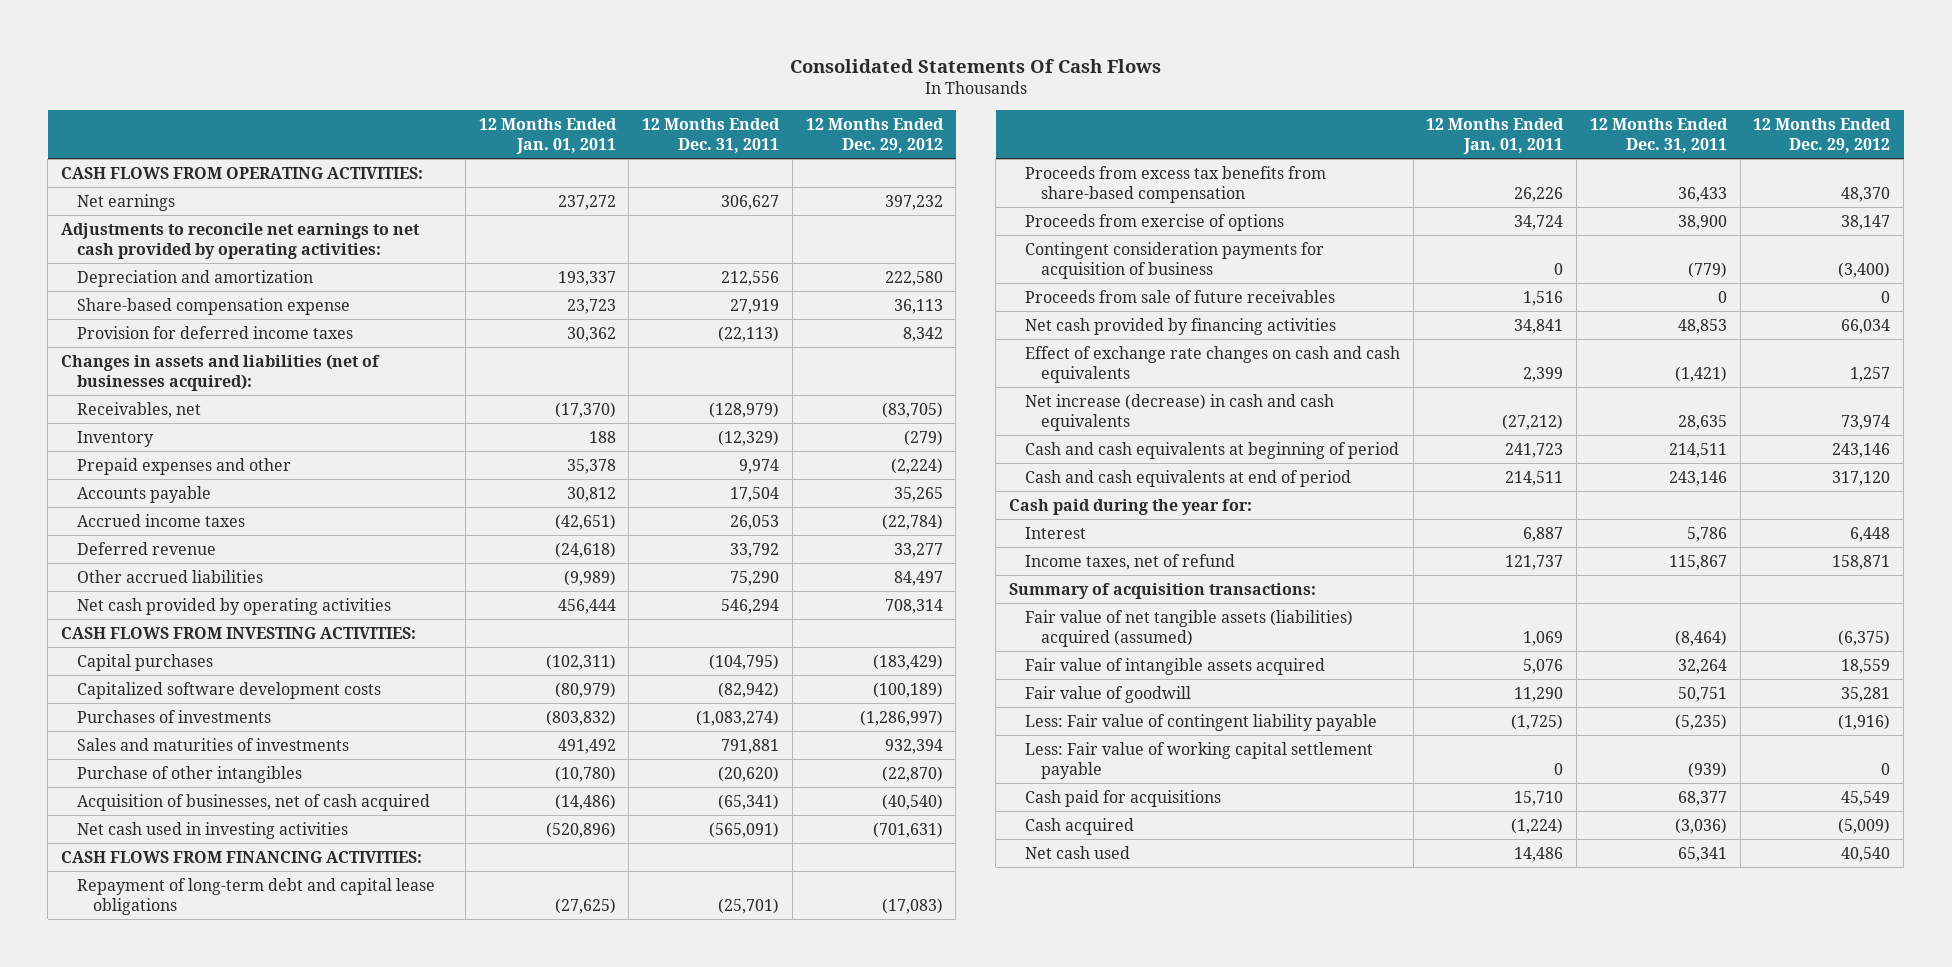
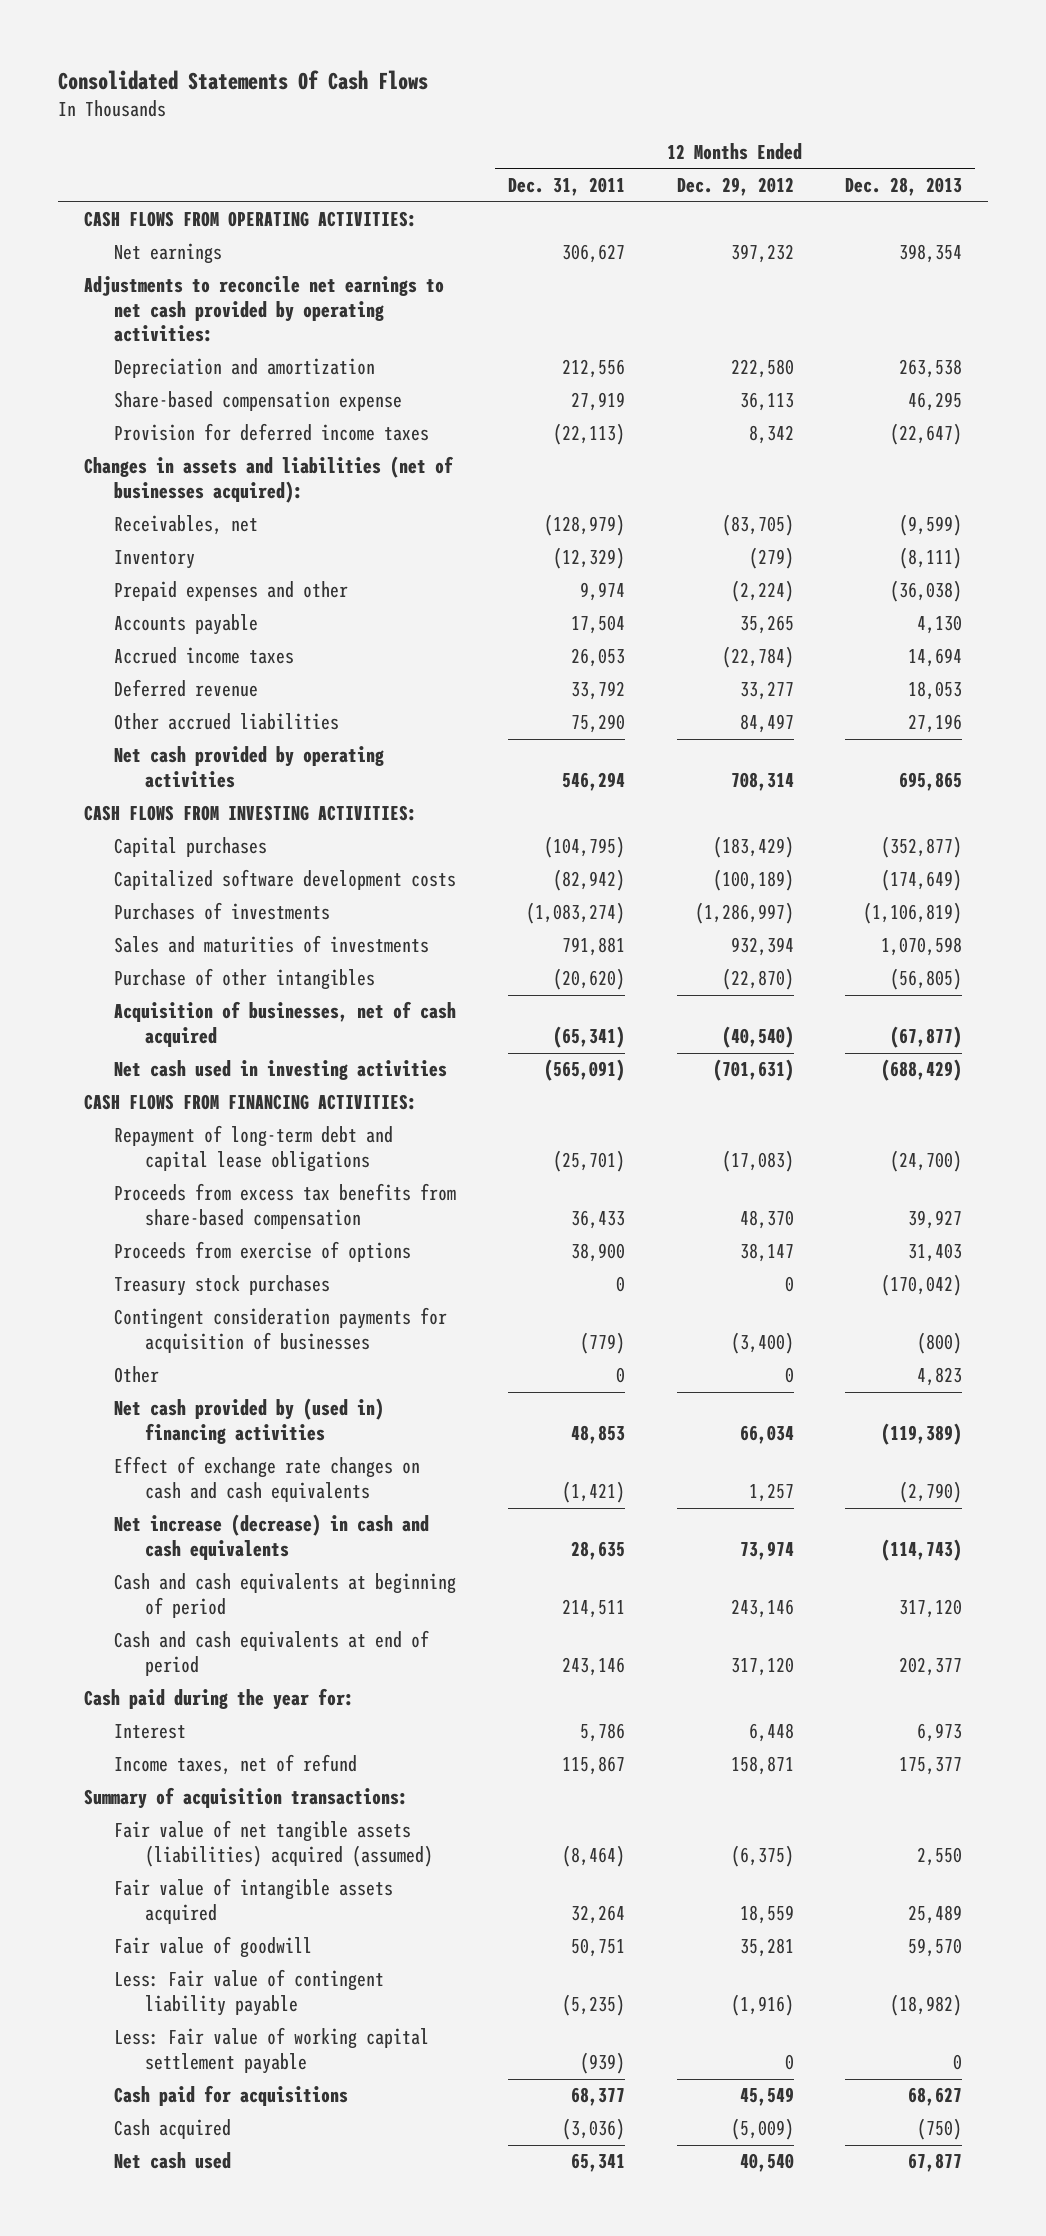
[478,117,617,155] 12 Months Ended Jan. 01, 2011 -> none
none -> [845,177,963,197] Dec. 28, 2013
[1024,289,1335,303] Proceeds from sale of future receivables -> none
none -> [114,1275,331,1297] Treasury stock purchases
[1024,241,1324,279] Contingent consideration payments for acquisition of business -> [114,1307,448,1353] Contingent consideration payments for acquisition of businesses
none -> [114,1366,160,1384] Other
[1024,317,1336,335] Net cash provided by financing activities -> [114,1398,385,1444] Net cash provided by (used in) financing activities

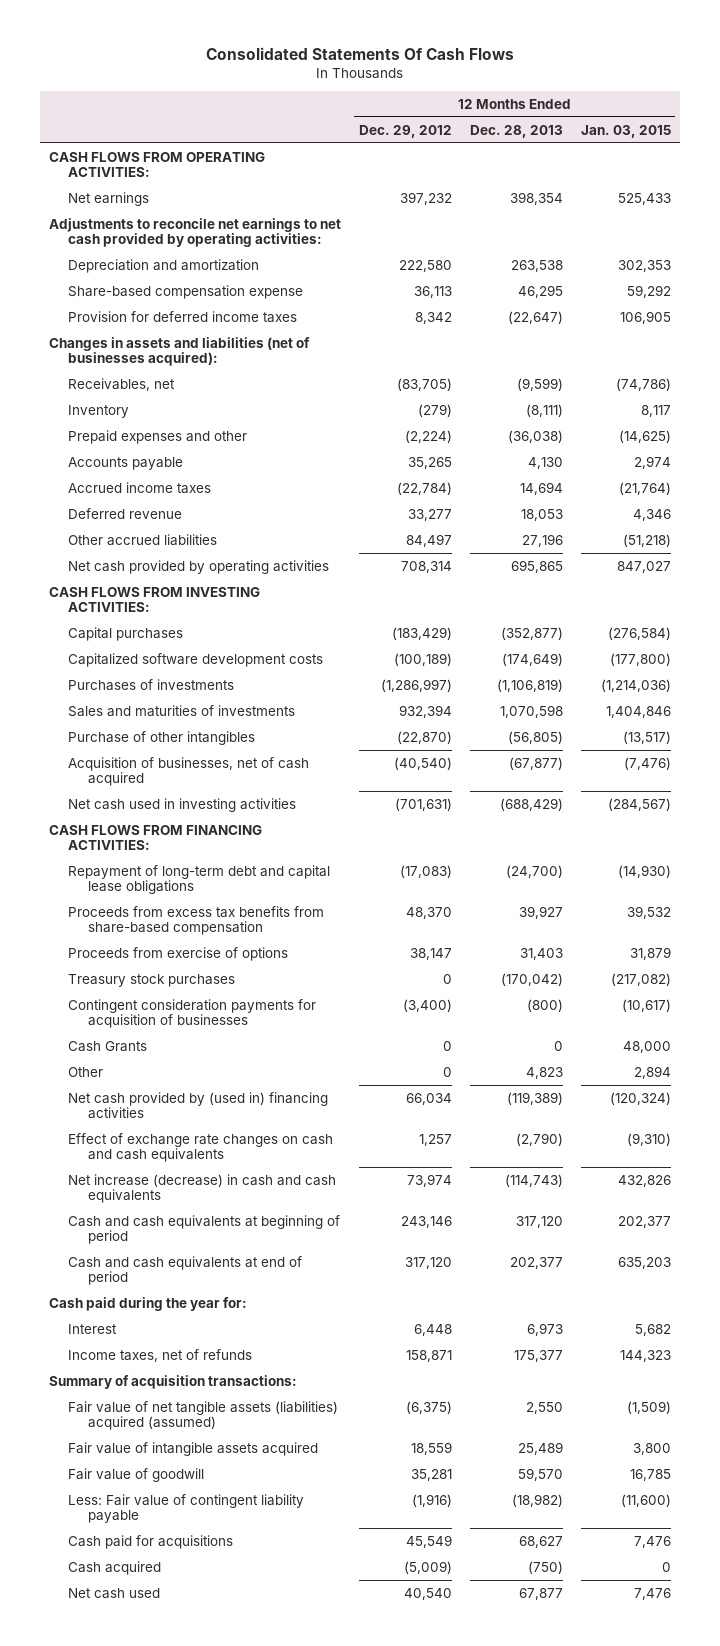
[507,177,625,197] Dec. 31, 2011 -> none
none -> [580,124,671,138] Jan. 03, 2015
none -> [68,1040,148,1052] Cash Grants
[114,1754,358,1776] Income taxes, net of refund -> [68,1348,253,1362] Income taxes, net of refunds
[114,2027,430,2074] Less: Fair value of working capital settlement payable -> none

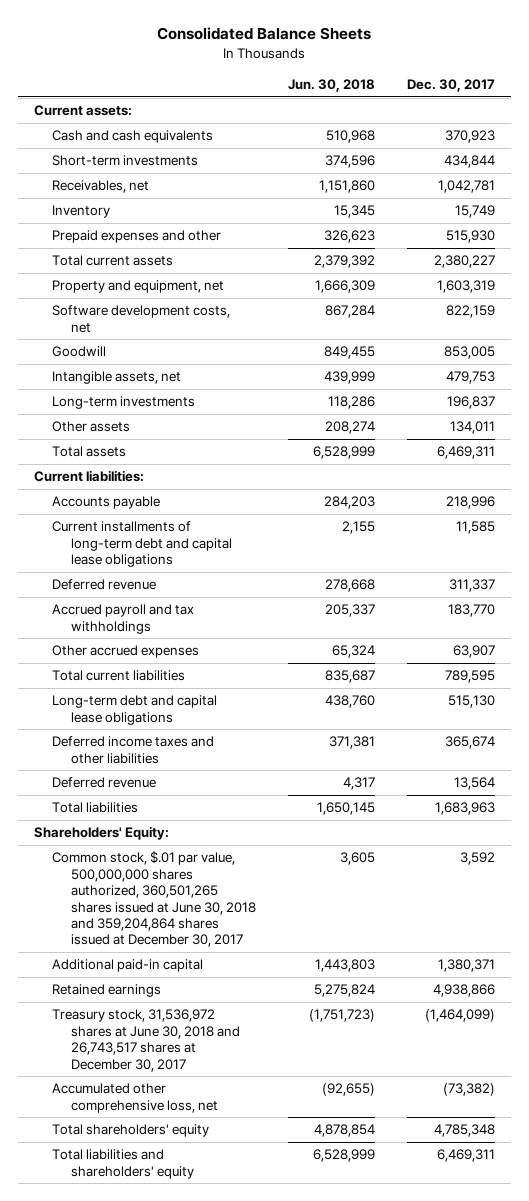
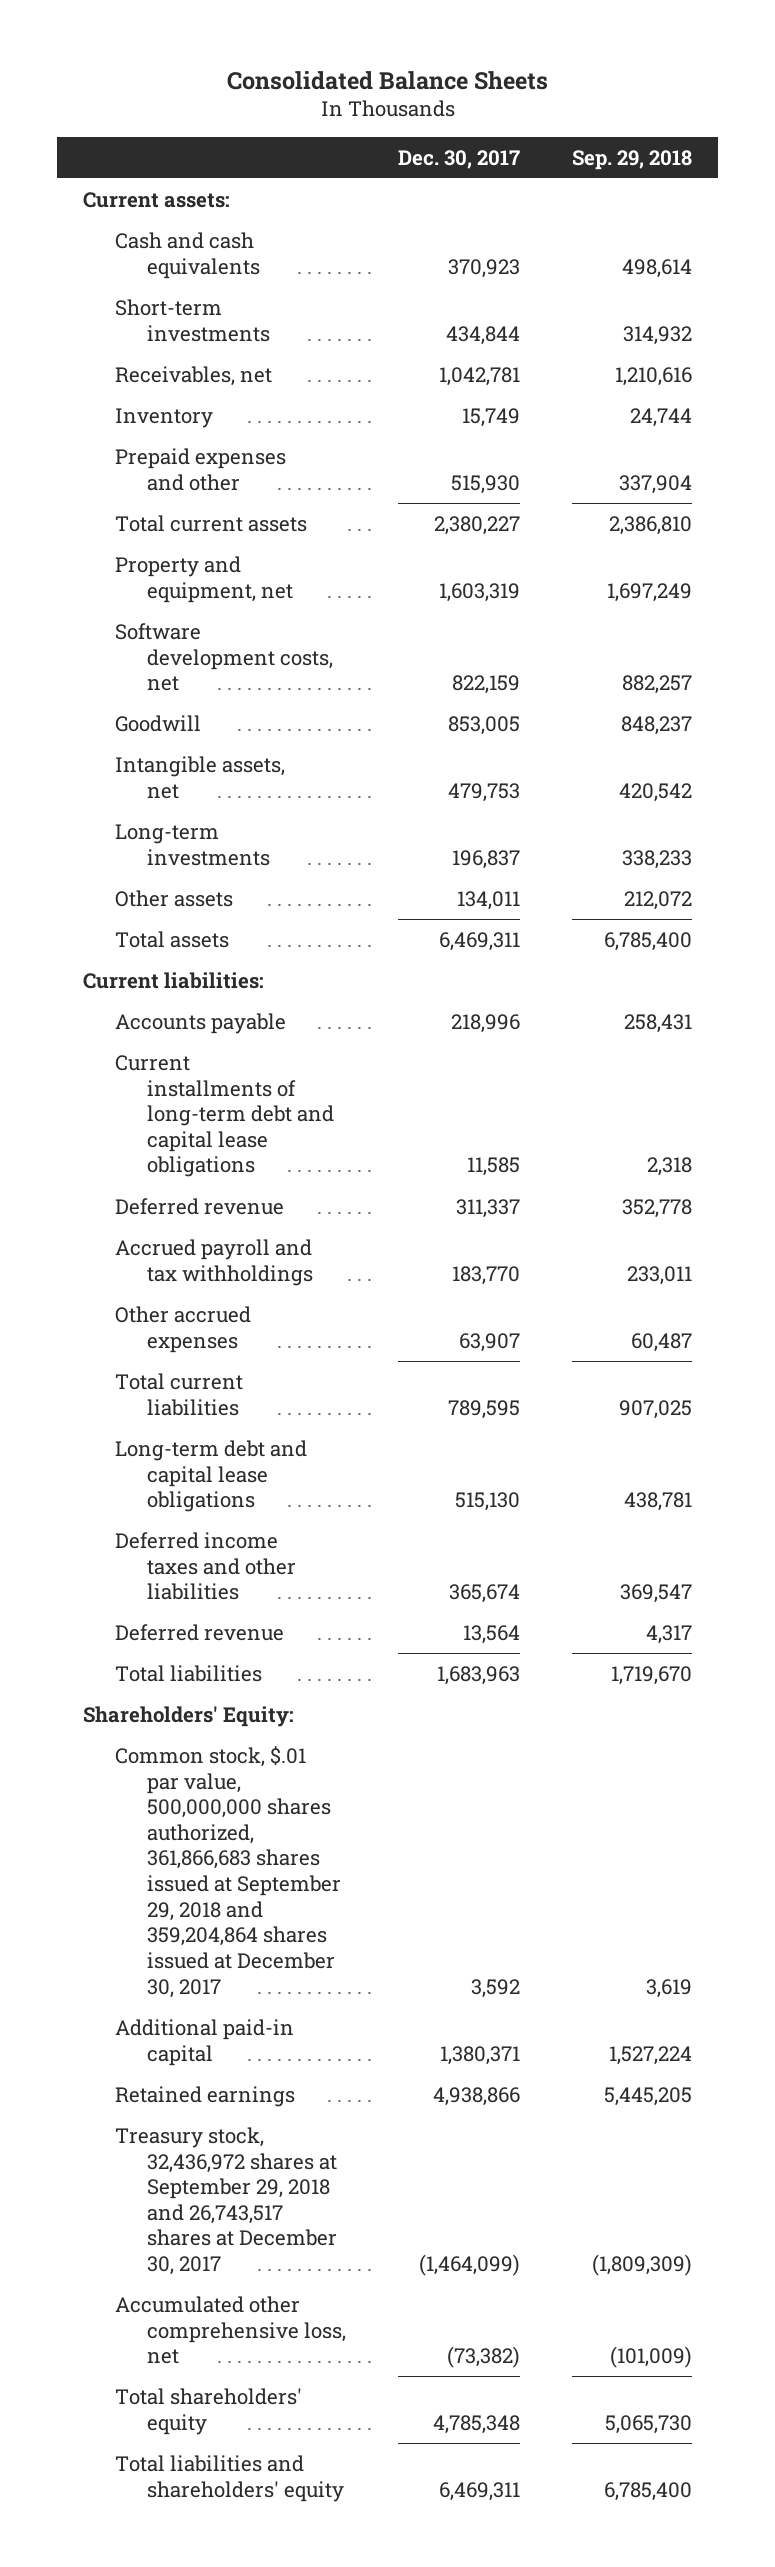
[287,78,375,92] Jun. 30, 2018 -> none
none -> [572,149,693,170] Sep. 29, 2018
[52,851,256,948] Common stock, $.01 par value, 500,000,000 shares authorized, 360,501,265 shares issued at June 30, 2018 and 359,204,864 shares issued at December 30, 2017 -> [115,1745,342,1998] Common stock, $.01 par value, 500,000,000 shares authorized, 361,866,683 shares issued at September 29, 2018 and 359,204,864 shares issued at December 30, 2017
[52,1009,240,1072] Treasury stock, 31,536,972 shares at June 30, 2018 and 26,743,517 shares at December 30, 2017 -> [115,2126,338,2276] Treasury stock, 32,436,972 shares at September 29, 2018 and 26,743,517 shares at December 30, 2017

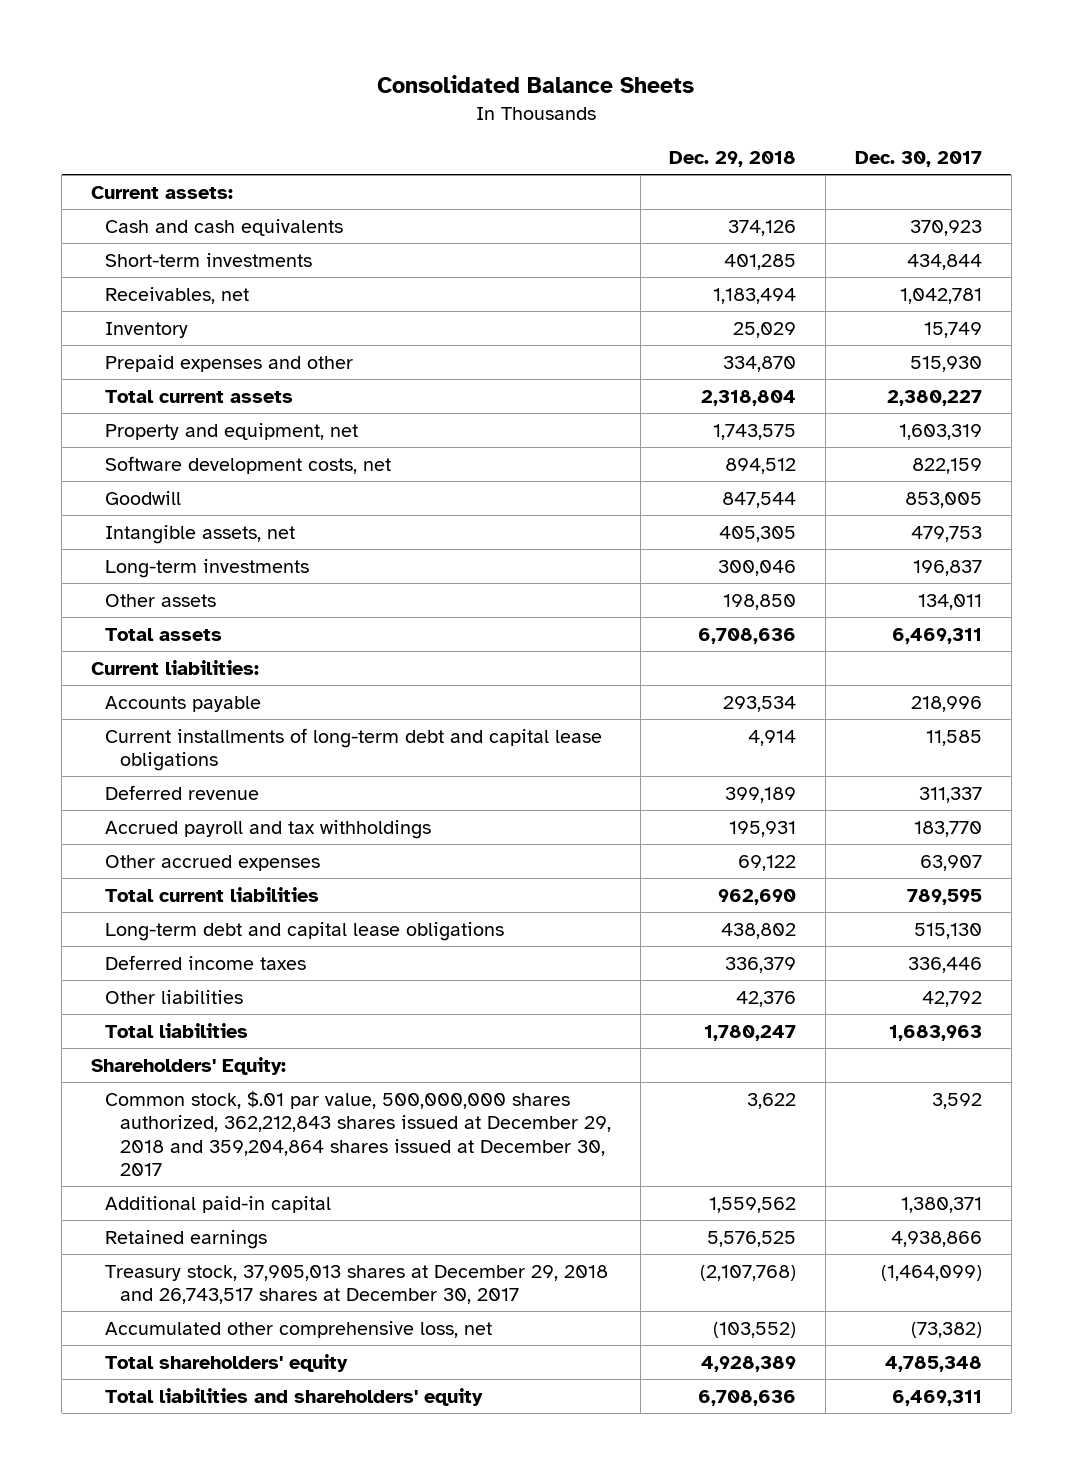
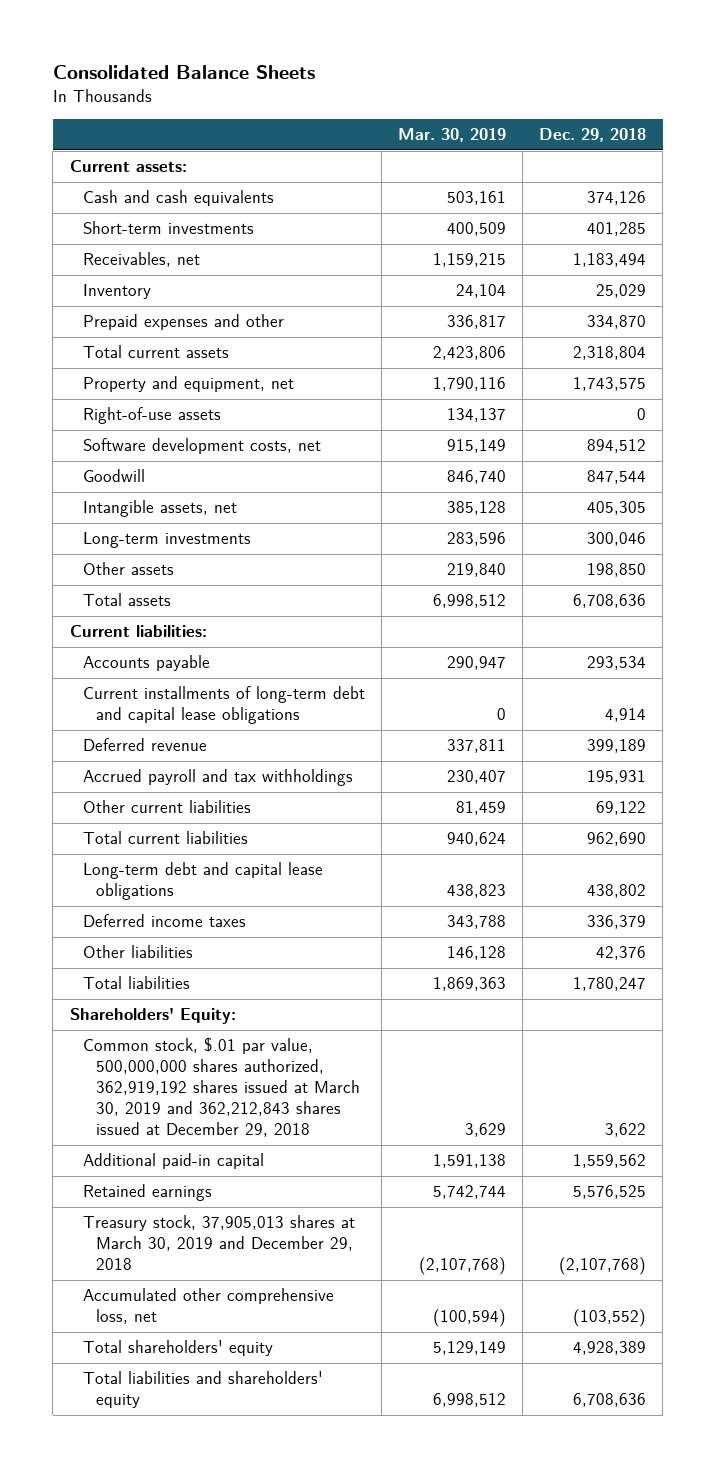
[854,151,982,168] Dec. 30, 2017 -> none
none -> [397,128,506,143] Mar. 30, 2019
none -> [82,407,221,425] Right-of-use assets
[105,854,321,871] Other accrued expenses -> [82,800,251,814] Other current liabilities
[105,1090,611,1177] Common stock, $.01 par value, 500,000,000 shares authorized, 362,212,843 shares issued at December 29, 2018 and 359,204,864 shares issued at December 30, 2017 -> [82,1037,360,1138] Common stock, $.01 par value, 500,000,000 shares authorized, 362,919,192 shares issued at March 30, 2019 and 362,212,843 shares issued at December 29, 2018
[105,1264,609,1305] Treasury stock, 37,905,013 shares at December 29, 2018 and 26,743,517 shares at December 30, 2017 -> [82,1215,355,1271] Treasury stock, 37,905,013 shares at March 30, 2019 and December 29, 2018

